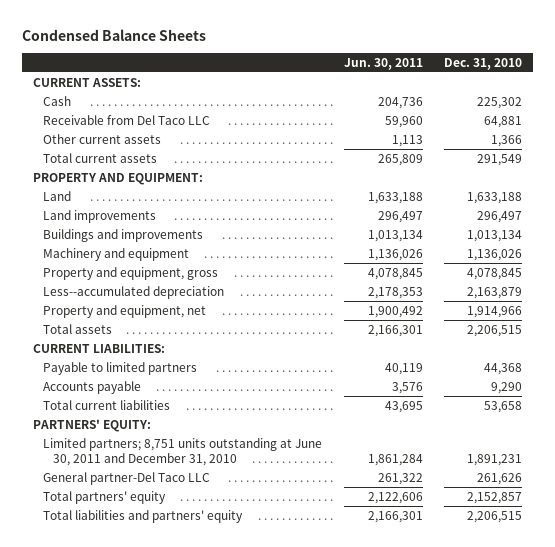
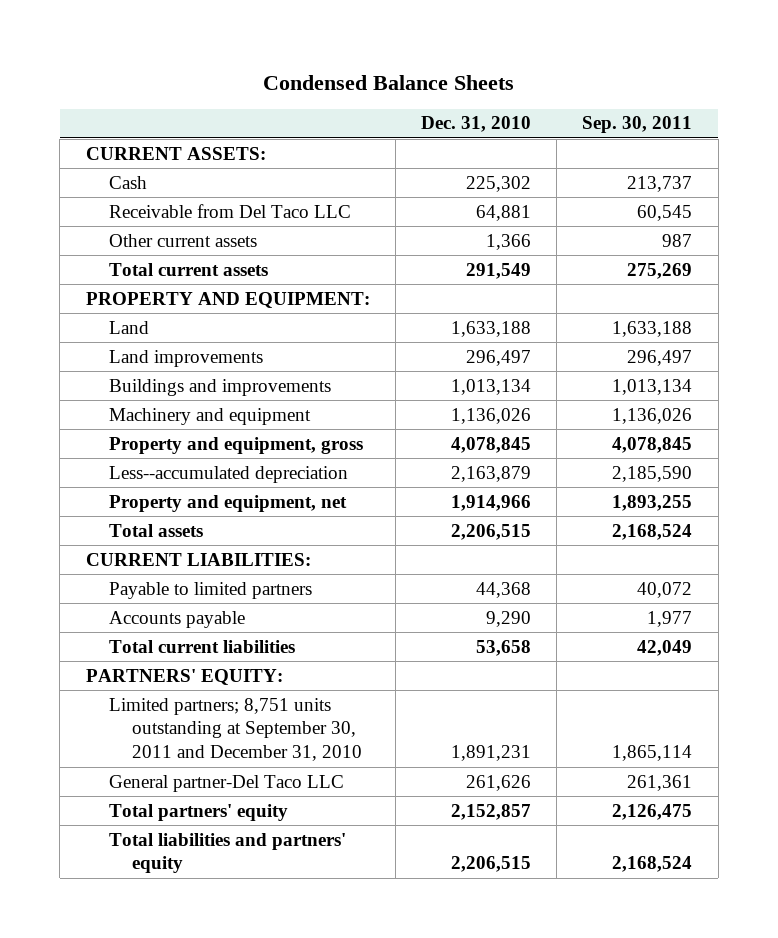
[343,57,423,70] Jun. 30, 2011 -> none
none -> [582,116,693,134] Sep. 30, 2011
[43,437,323,466] Limited partners; 8,751 units outstanding at June 30, 2011 and December 31, 2010 -> [108,697,362,762] Limited partners; 8,751 units outstanding at September 30, 2011 and December 31, 2010

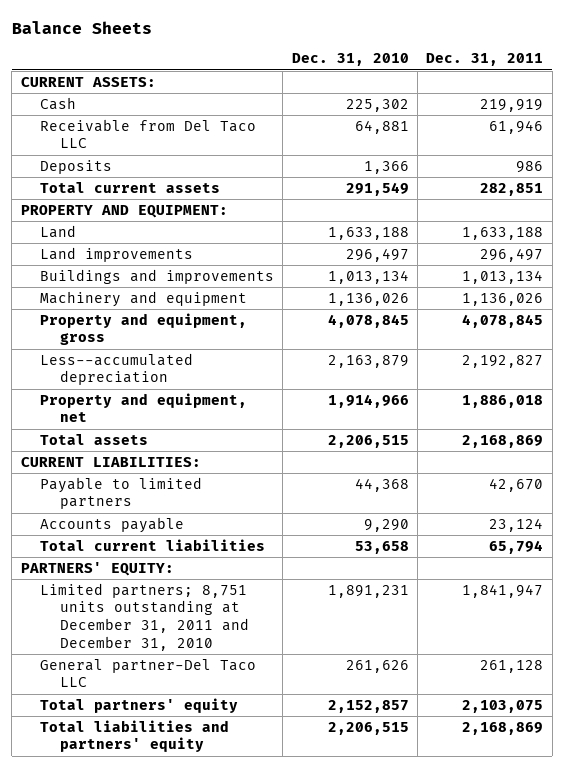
[263,74,515,90] Condensed Balance Sheets -> [11,20,152,34] Balance Sheets
[582,116,693,134] Sep. 30, 2011 -> none
none -> [426,53,544,67] Dec. 31, 2011
[108,233,257,247] Other current assets -> [40,159,113,174] Deposits
[108,697,362,762] Limited partners; 8,751 units outstanding at September 30, 2011 and December 31, 2010 -> [40,582,249,651] Limited partners; 8,751 units outstanding at December 31, 2011 and December 31, 2010

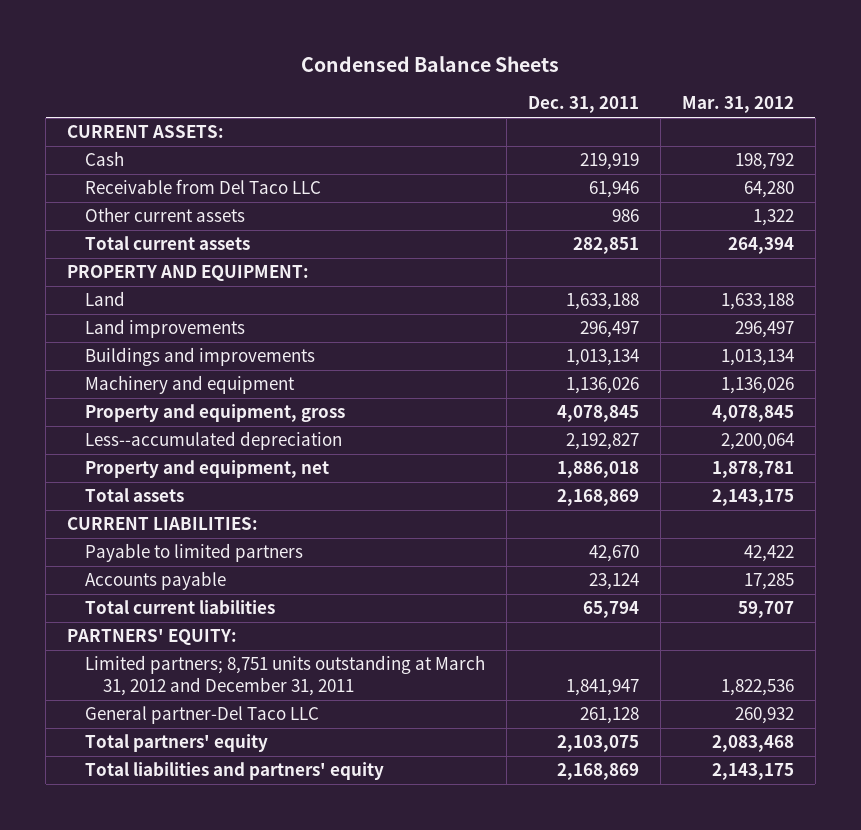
[11,20,152,34] Balance Sheets -> [301,56,560,73] Condensed Balance Sheets
[291,53,409,67] Dec. 31, 2010 -> none
none -> [681,96,794,114] Mar. 31, 2012
[40,159,113,174] Deposits -> [84,207,245,223] Other current assets
[40,582,249,651] Limited partners; 8,751 units outstanding at December 31, 2011 and December 31, 2010 -> [84,655,485,697] Limited partners; 8,751 units outstanding at March 31, 2012 and December 31, 2011

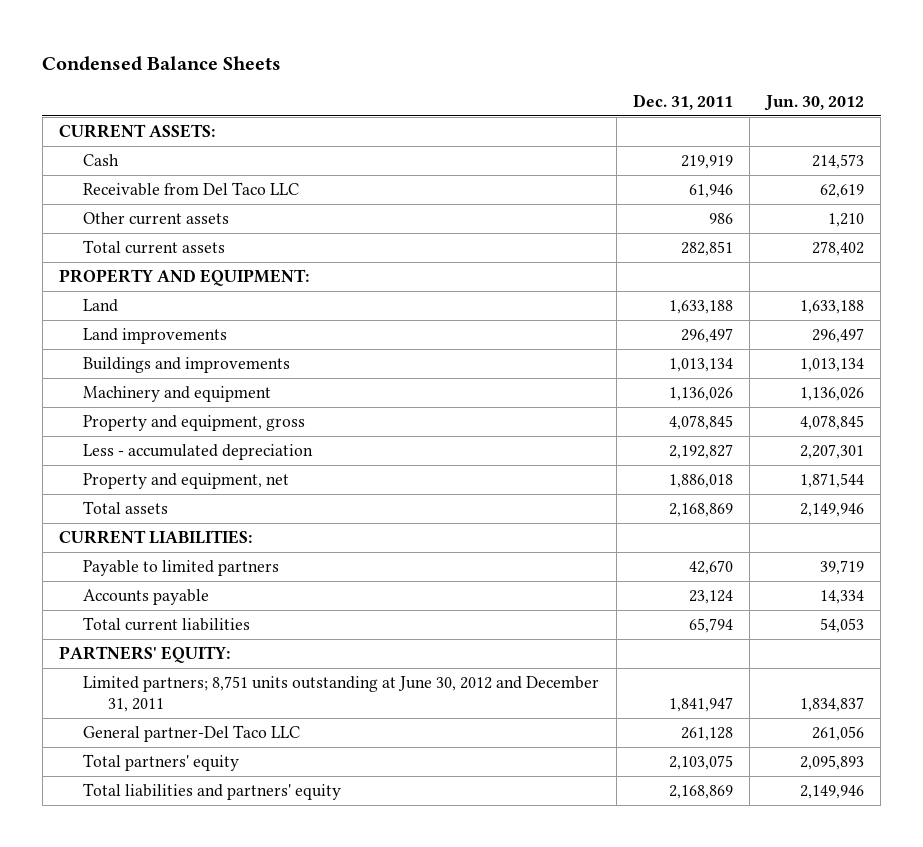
[681,96,794,114] Mar. 31, 2012 -> none
none -> [764,95,865,112] Jun. 30, 2012
[84,431,342,451] Less--accumulated depreciation -> [83,443,314,460] Less - accumulated depreciation
[84,655,485,697] Limited partners; 8,751 units outstanding at March 31, 2012 and December 31, 2011 -> [83,675,600,713] Limited partners; 8,751 units outstanding at June 30, 2012 and December 31, 2011

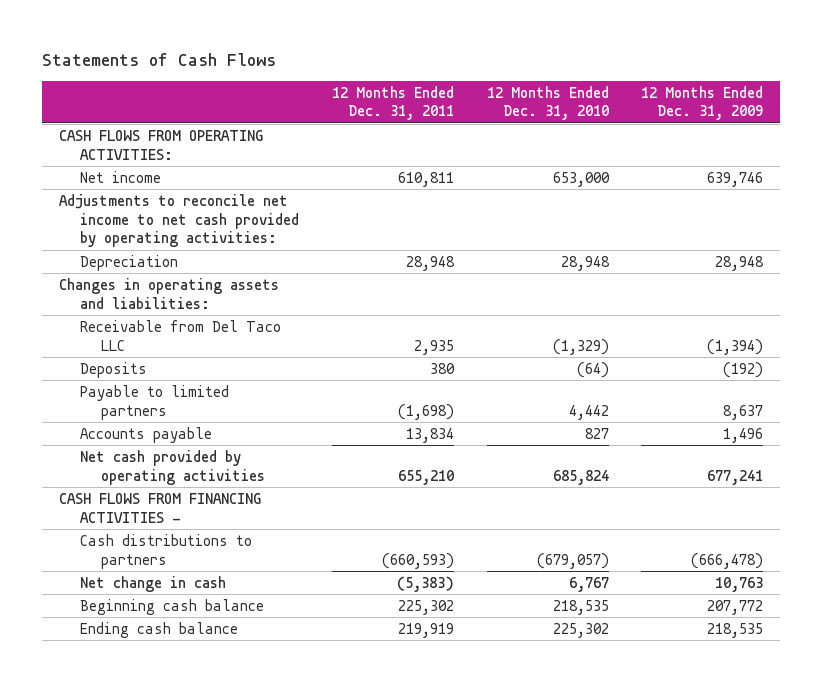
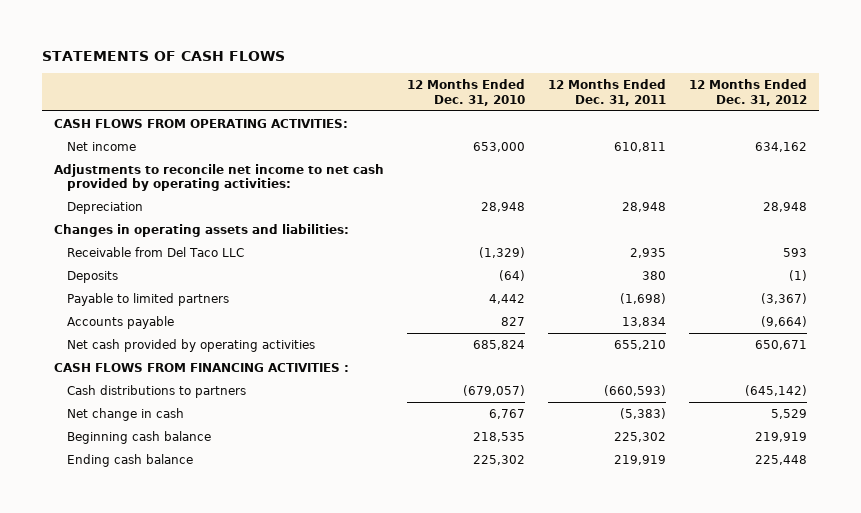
[42,52,277,66] Statements of Cash Flows -> [42,51,286,62] STATEMENTS OF CASH FLOWS
[641,85,764,121] 12 Months Ended Dec. 31, 2009 -> none
none -> [689,79,808,106] 12 Months Ended Dec. 31, 2012
[58,492,261,523] CASH FLOWS FROM FINANCING ACTIVITIES - -> [53,363,349,373] CASH FLOWS FROM FINANCING ACTIVITIES :

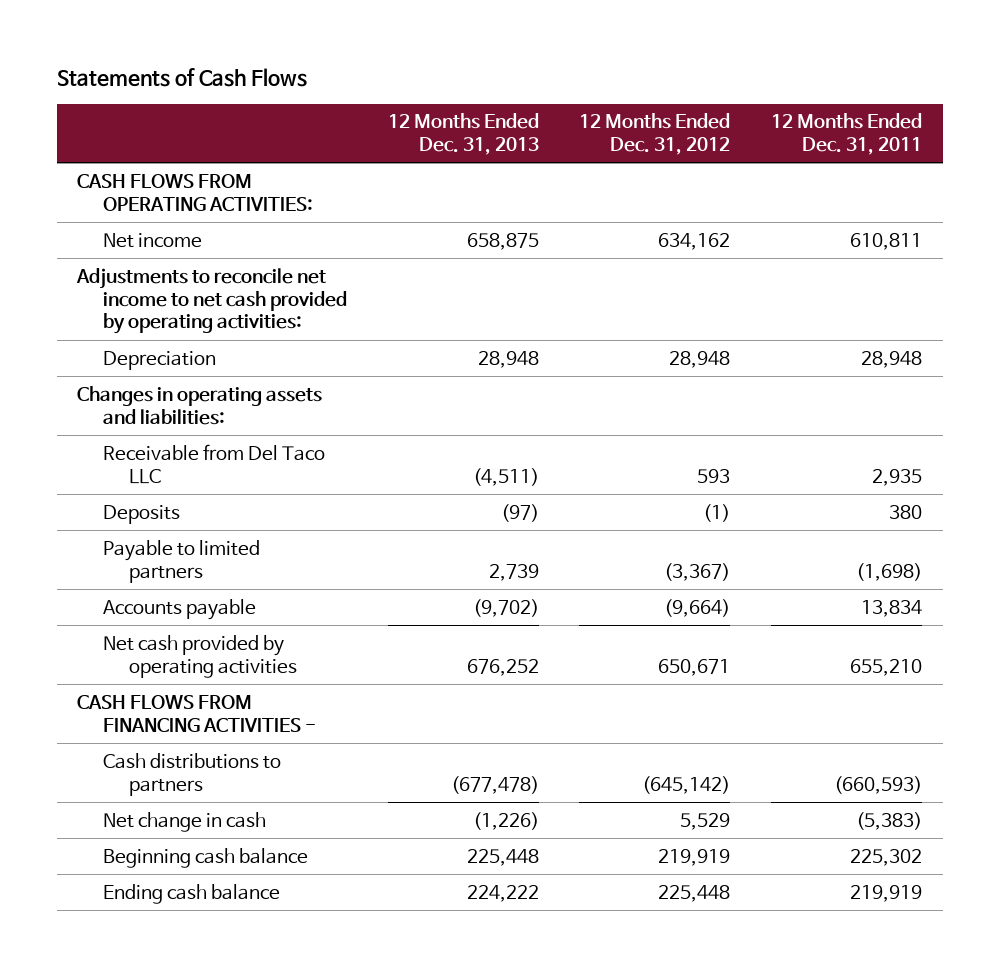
[42,51,286,62] STATEMENTS OF CASH FLOWS -> [56,68,307,88] Statements of Cash Flows
[406,79,525,106] 12 Months Ended Dec. 31, 2010 -> none
none -> [387,113,539,156] 12 Months Ended Dec. 31, 2013
[53,363,349,373] CASH FLOWS FROM FINANCING ACTIVITIES : -> [77,694,316,732] CASH FLOWS FROM FINANCING ACTIVITIES -

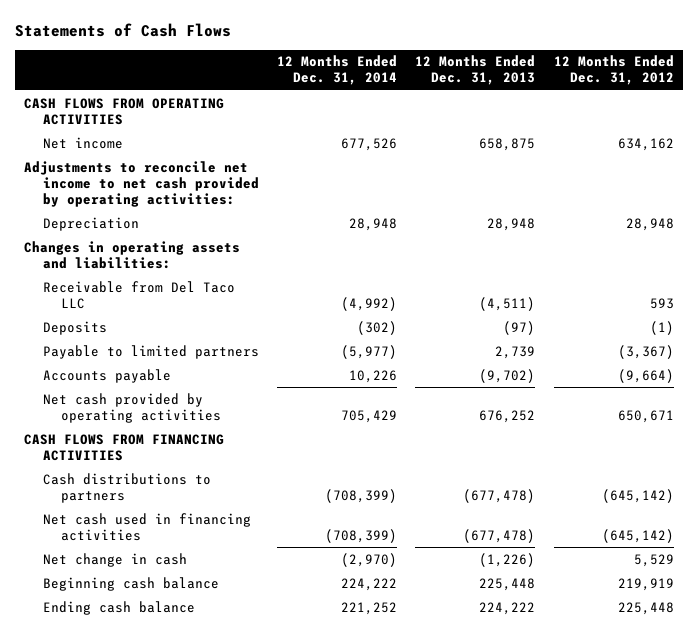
[771,113,923,156] 12 Months Ended Dec. 31, 2011 -> none
none -> [277,55,398,86] 12 Months Ended Dec. 31, 2014
[77,173,313,211] CASH FLOWS FROM OPERATING ACTIVITIES: -> [24,97,225,125] CASH FLOWS FROM OPERATING ACTIVITIES
[77,694,316,732] CASH FLOWS FROM FINANCING ACTIVITIES - -> [24,433,225,461] CASH FLOWS FROM FINANCING ACTIVITIES
none -> [42,512,251,541] Net cash used in financing activities

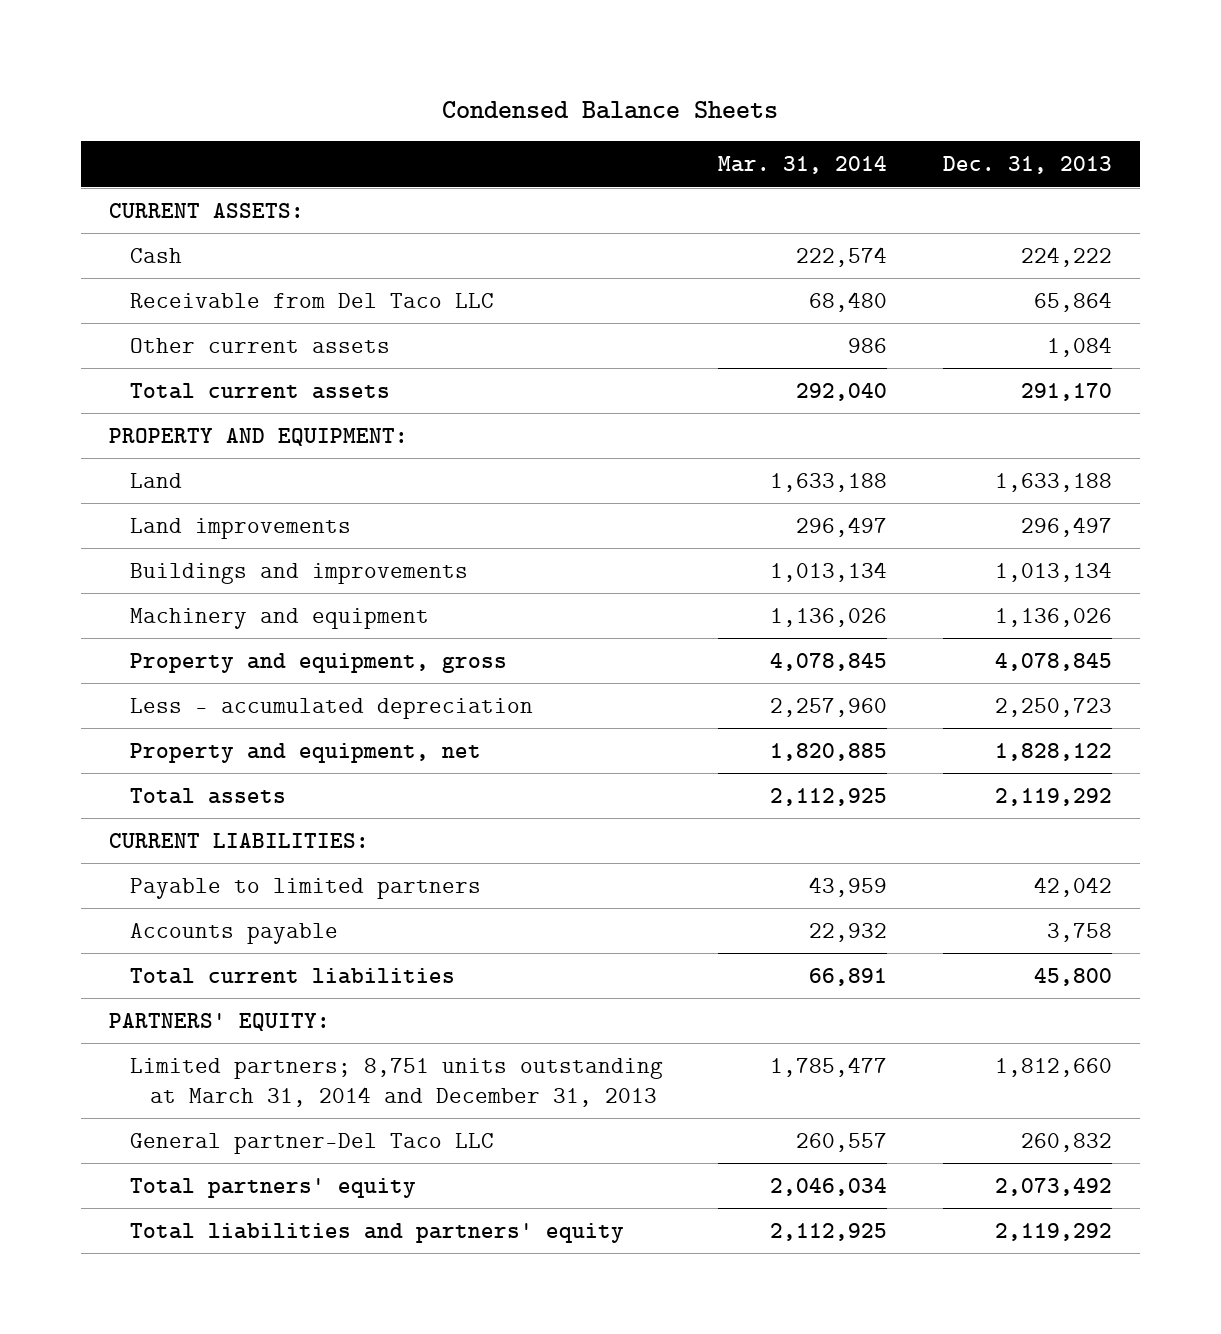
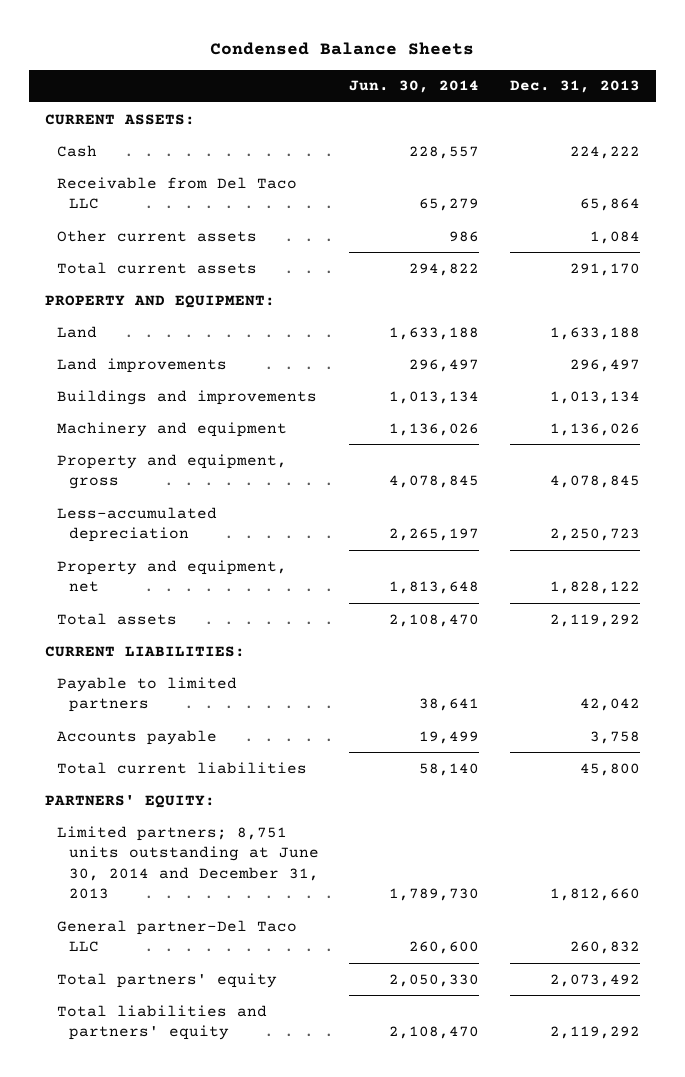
[718,156,888,175] Mar. 31, 2014 -> none
none -> [349,80,480,94] Jun. 30, 2014
[129,697,533,719] Less - accumulated depreciation -> [56,506,217,543] Less-accumulated depreciation
[129,1057,663,1107] Limited partners; 8,751 units outstanding at March 31, 2014 and December 31, 2013 -> [56,825,319,900] Limited partners; 8,751 units outstanding at June 30, 2014 and December 31, 2013

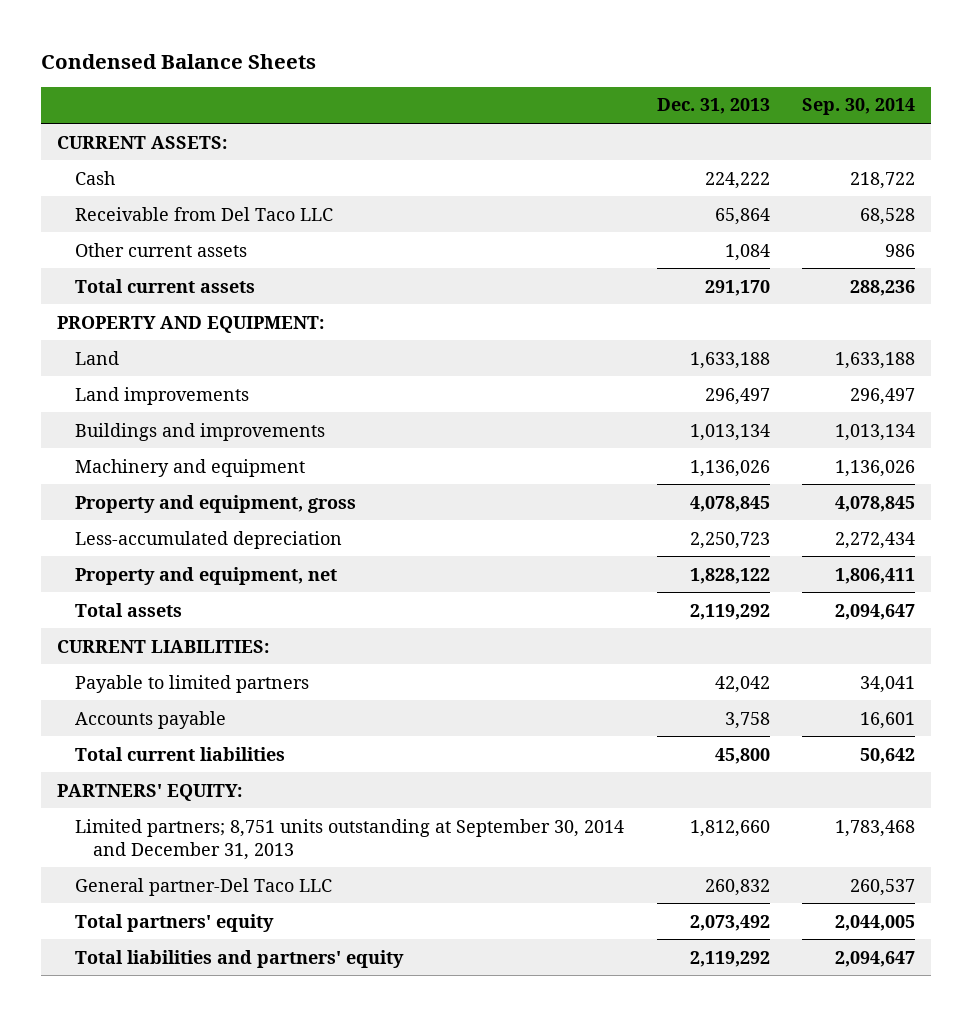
[349,80,480,94] Jun. 30, 2014 -> none
none -> [801,98,915,116] Sep. 30, 2014
[56,825,319,900] Limited partners; 8,751 units outstanding at June 30, 2014 and December 31, 2013 -> [75,818,625,860] Limited partners; 8,751 units outstanding at September 30, 2014 and December 31, 2013

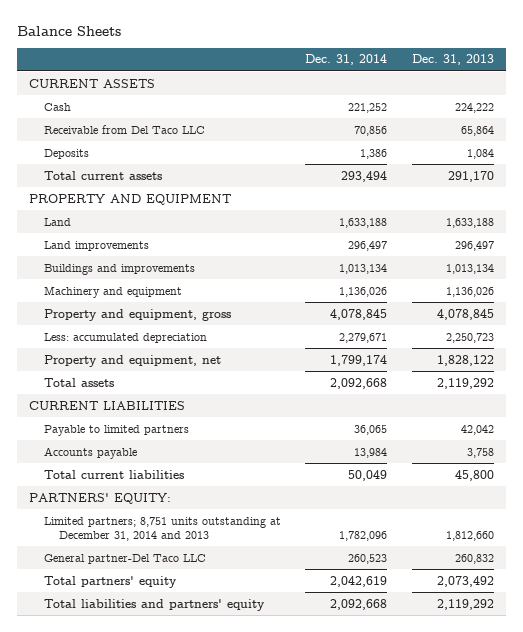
[41,53,317,69] Condensed Balance Sheets -> [17,25,122,36] Balance Sheets
[801,98,915,116] Sep. 30, 2014 -> none
none -> [305,54,388,66] Dec. 31, 2014
[57,135,228,149] CURRENT ASSETS: -> [29,78,156,88] CURRENT ASSETS
[75,242,248,257] Other current assets -> [43,148,89,159] Deposits
[57,315,325,333] PROPERTY AND EQUIPMENT: -> [29,193,232,205] PROPERTY AND EQUIPMENT
[75,530,343,549] Less-accumulated depreciation -> [43,332,207,343] Less: accumulated depreciation
[57,639,270,653] CURRENT LIABILITIES: -> [29,400,186,410] CURRENT LIABILITIES
[75,818,625,860] Limited partners; 8,751 units outstanding at September 30, 2014 and December 31, 2013 -> [43,516,281,541] Limited partners; 8,751 units outstanding at December 31, 2014 and 2013

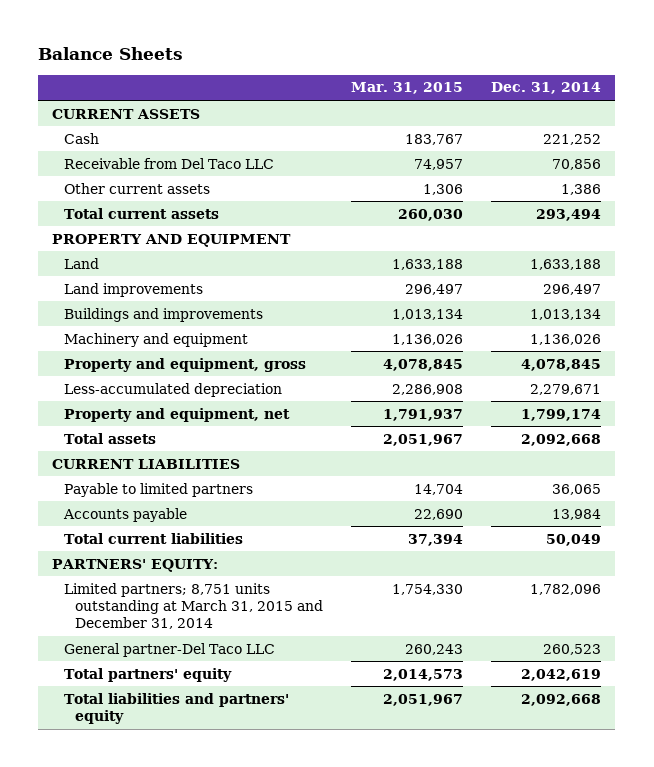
[411,54,494,66] Dec. 31, 2013 -> none
none -> [351,82,464,95] Mar. 31, 2015
[43,148,89,159] Deposits -> [63,182,210,194] Other current assets
[43,332,207,343] Less: accumulated depreciation -> [63,382,282,397] Less-accumulated depreciation
[43,516,281,541] Limited partners; 8,751 units outstanding at December 31, 2014 and 2013 -> [63,582,324,630] Limited partners; 8,751 units outstanding at March 31, 2015 and December 31, 2014

